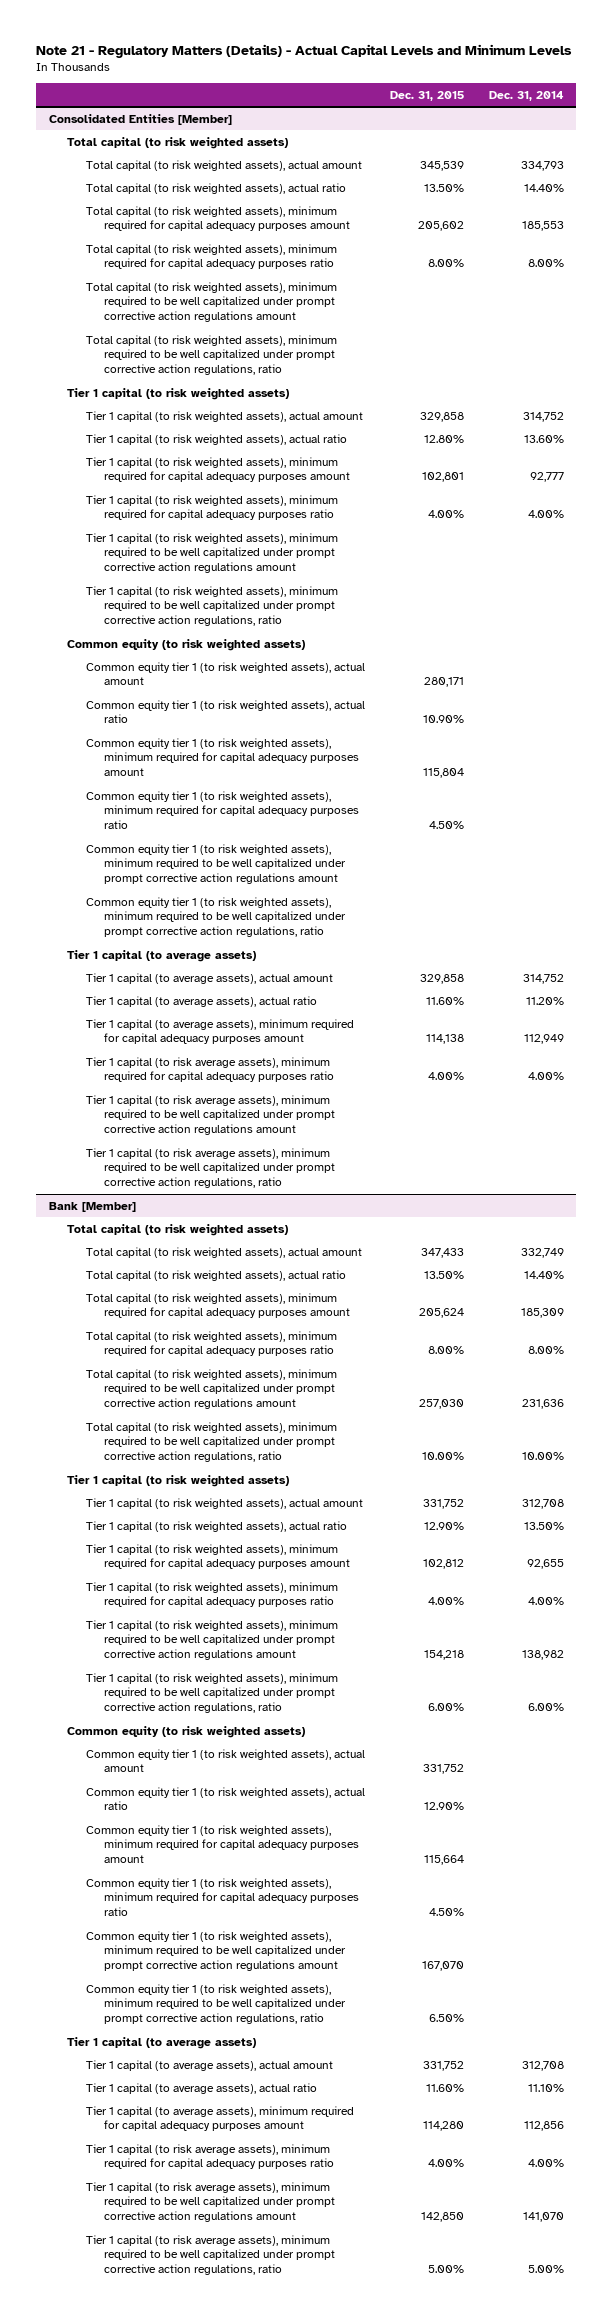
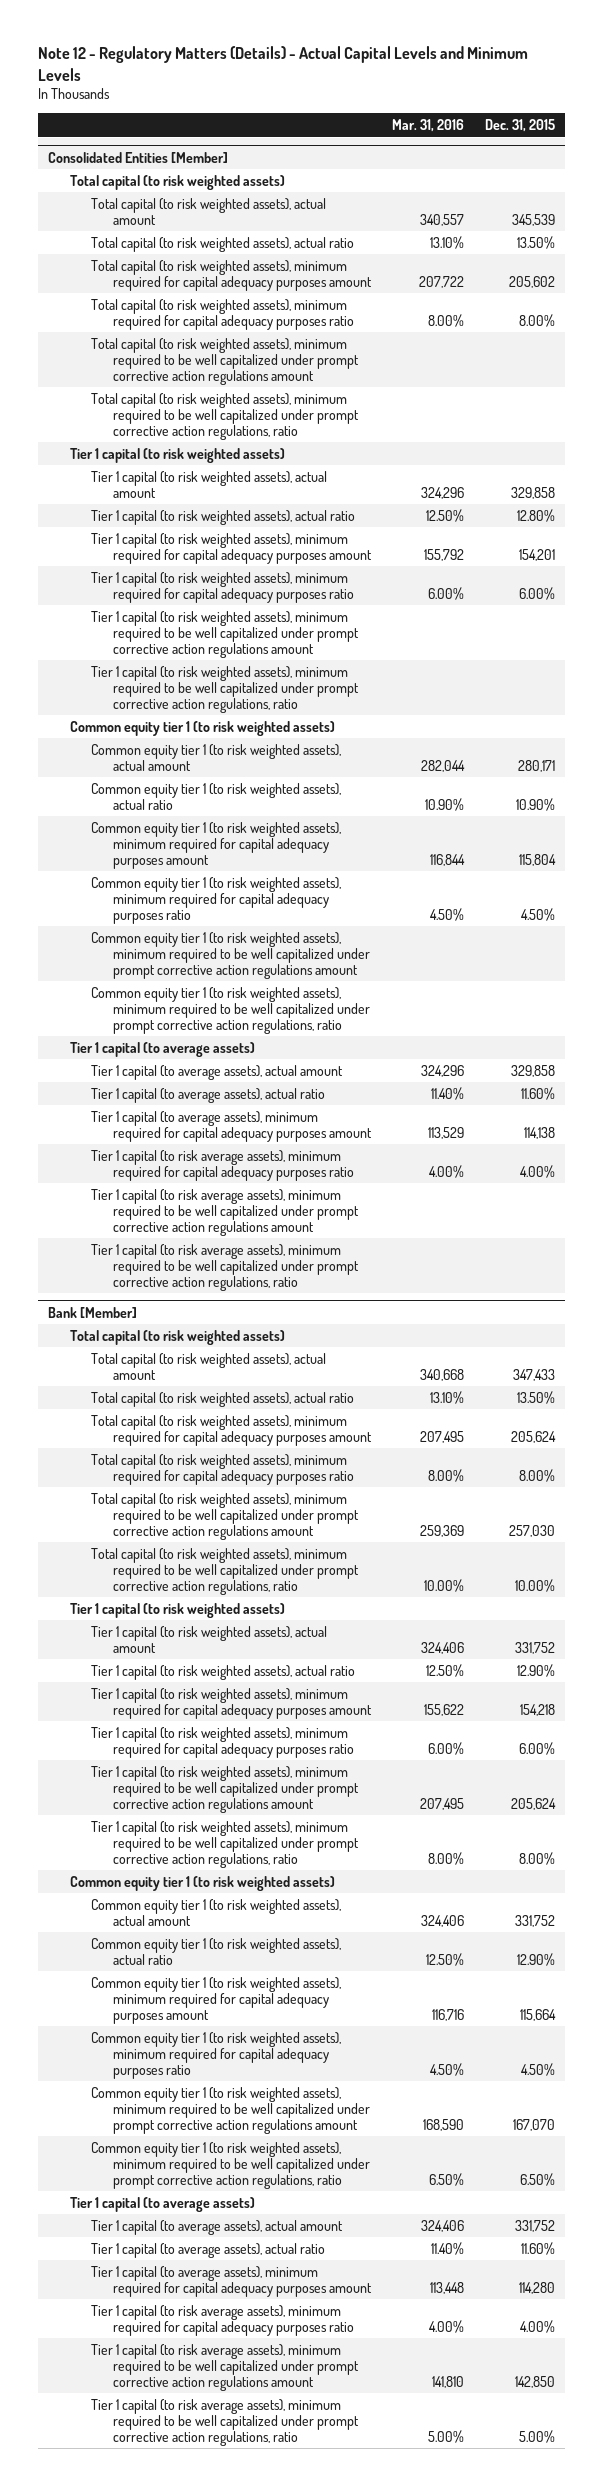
[36,43,573,58] Note 21 - Regulatory Matters (Details) - Actual Capital Levels and Minimum Levels -> [37,46,528,81] Note 12 - Regulatory Matters (Details) - Actual Capital Levels and Minimum Levels
[488,90,564,101] Dec. 31, 2014 -> none
none -> [391,118,464,132] Mar. 31, 2016
[421,472,464,483] 102,801 -> [518,548,555,561] 154,201
[427,510,464,519] 4.00% -> [518,586,555,600] 6.00%
[67,638,306,651] Common equity (to risk weighted assets) -> [69,720,335,736] Common equity tier 1 (to risk weighted assets)
[422,1559,464,1570] 102,812 -> [519,1703,555,1716] 154,218
[427,1597,464,1606] 4.00% -> [518,1741,555,1755] 6.00%
[423,1650,464,1661] 154,218 -> [510,1797,556,1810] 205,624
[427,1703,464,1712] 6.00% -> [518,1851,555,1865] 8.00%
[67,1725,306,1738] Common equity (to risk weighted assets) -> [69,1875,335,1891] Common equity tier 1 (to risk weighted assets)

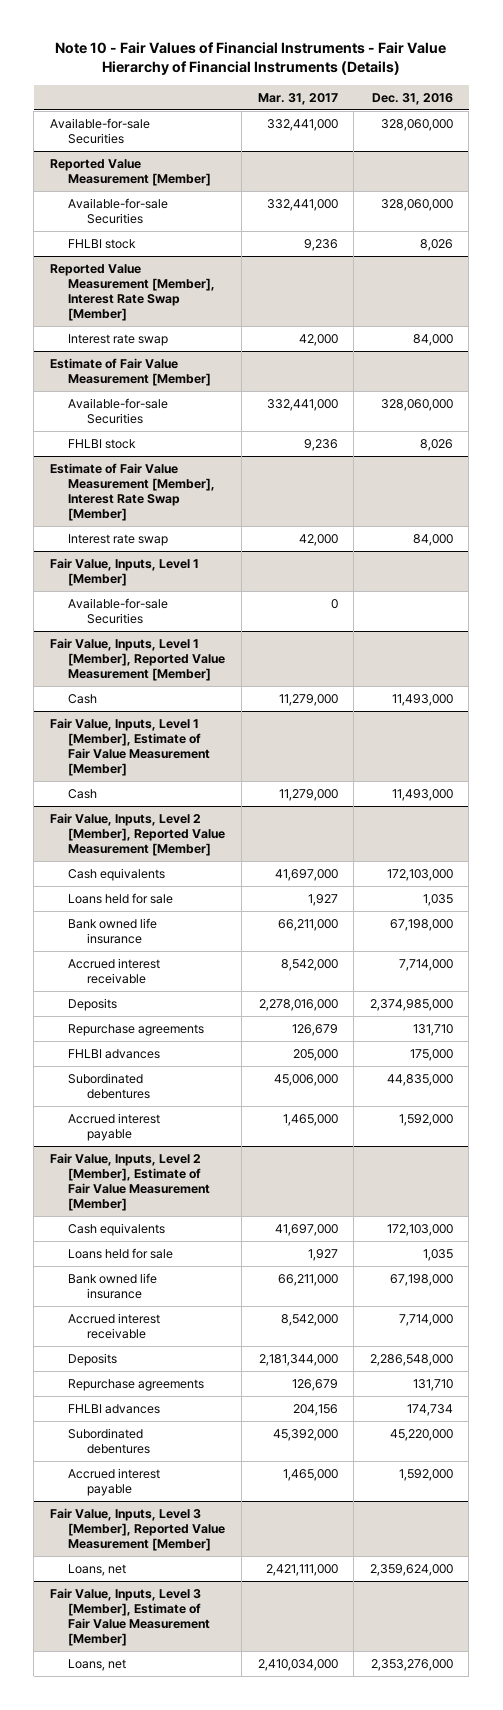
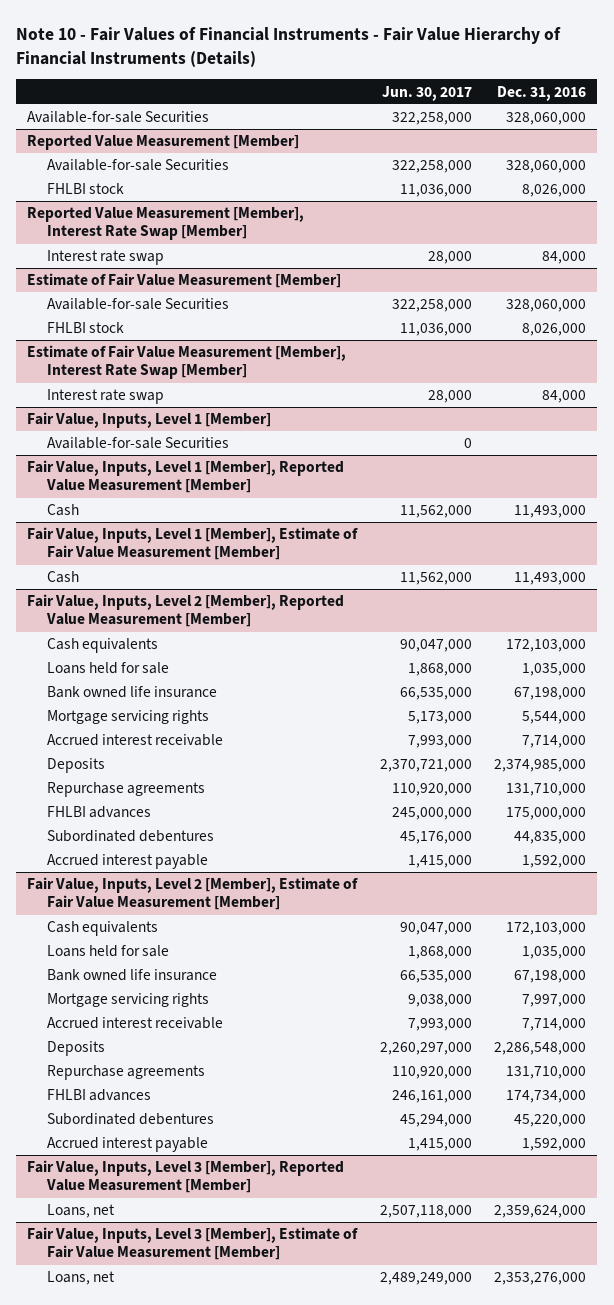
[257,92,338,105] Mar. 31, 2017 -> none
none -> [381,85,472,101] Jun. 30, 2017
[419,238,453,251] 8,026 -> [522,184,587,198] 8,026,000
[419,438,453,451] 8,026 -> [522,323,587,337] 8,026,000
[422,893,453,906] 1,035 -> [522,663,587,677] 1,035,000
none -> [47,710,210,725] Mortgage servicing rights
[412,1023,453,1036] 131,710 -> [506,783,587,797] 131,710,000
[409,1048,453,1061] 175,000 -> [506,807,587,821] 175,000,000
[422,1248,453,1261] 1,035 -> [522,946,587,960] 1,035,000
none -> [47,993,210,1008] Mortgage servicing rights
[412,1378,453,1391] 131,710 -> [506,1066,587,1080] 131,710,000
[406,1403,453,1416] 174,734 -> [506,1090,587,1104] 174,734,000

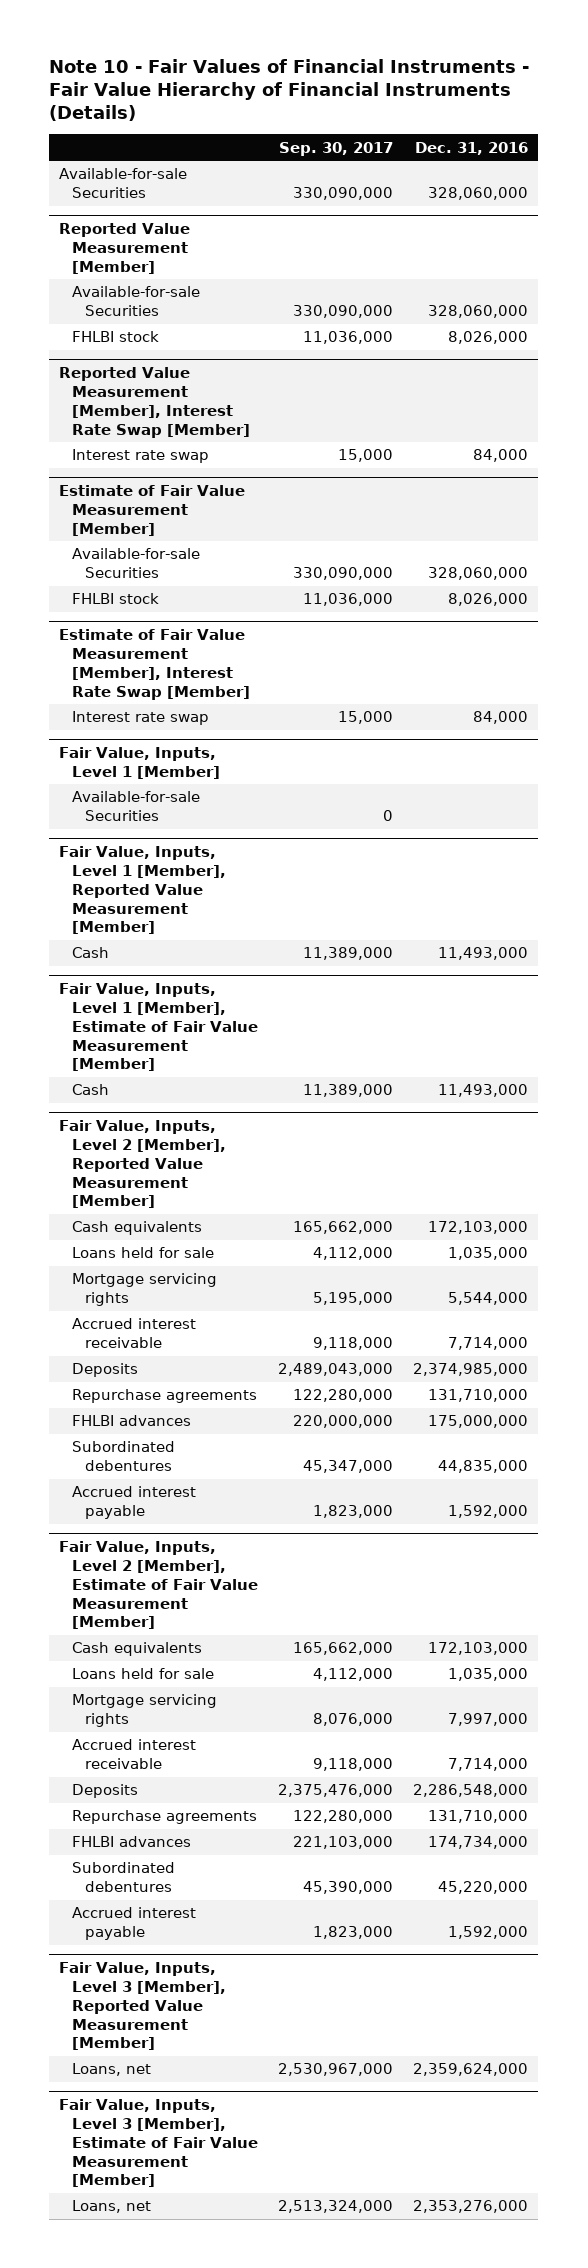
[381,85,472,101] Jun. 30, 2017 -> none
none -> [279,141,394,156] Sep. 30, 2017
[47,686,218,699] Bank owned life insurance -> none
[47,969,218,982] Bank owned life insurance -> none

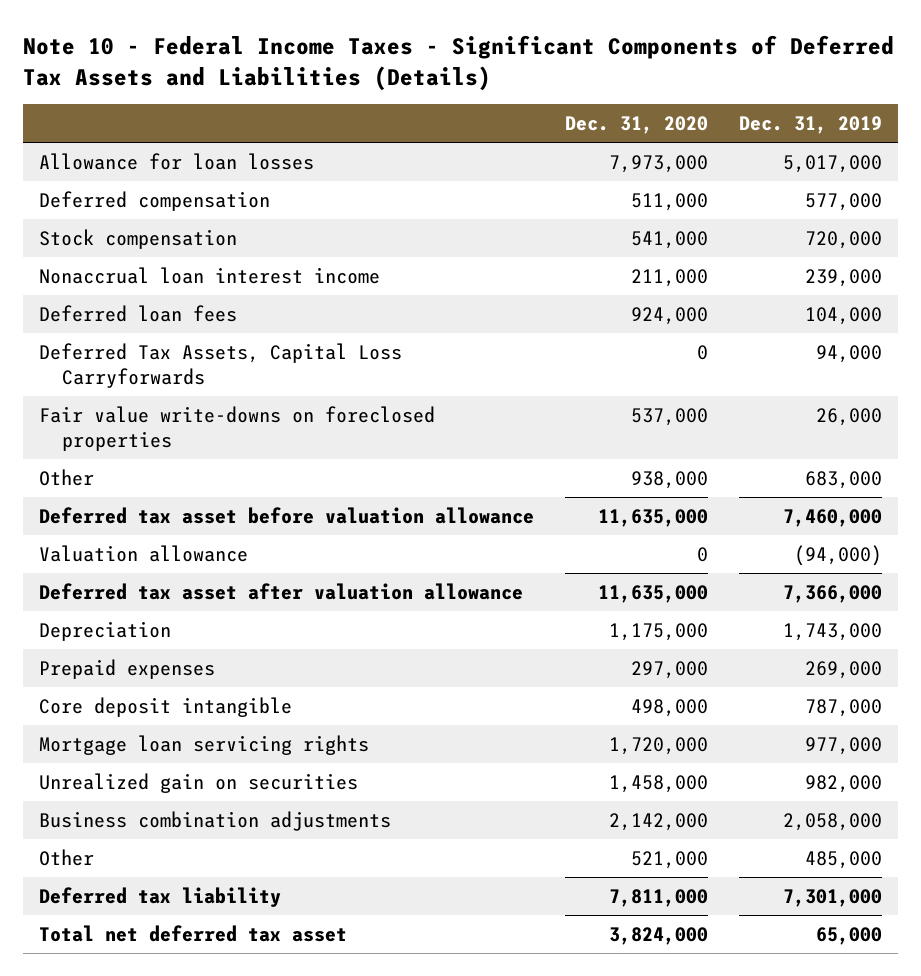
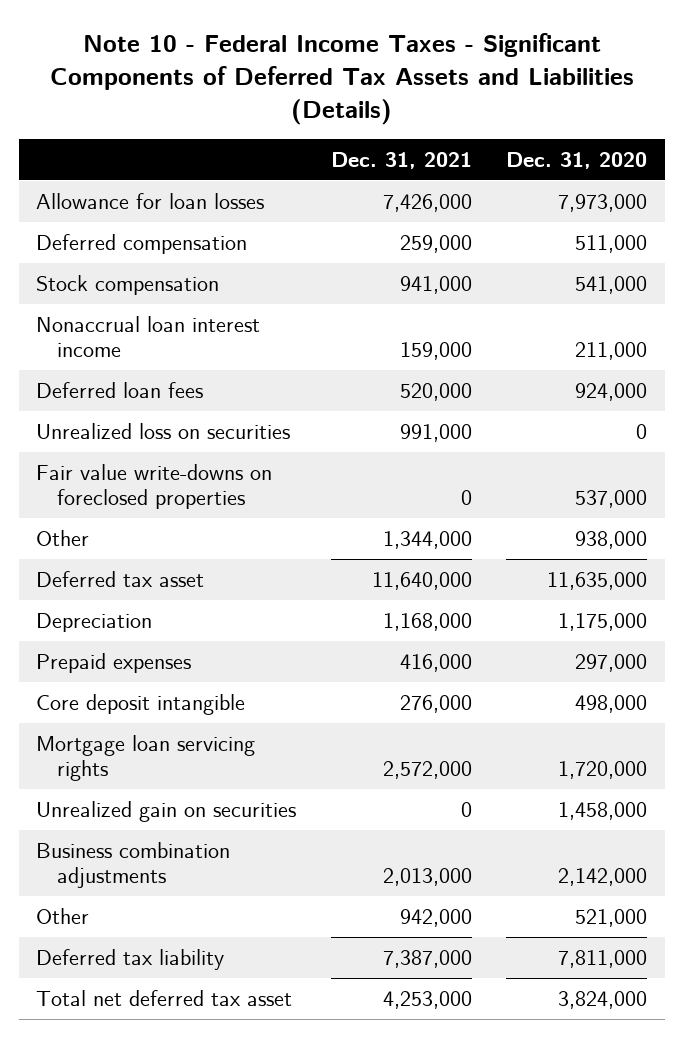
[739,116,883,135] Dec. 31, 2019 -> none
none -> [330,151,472,169] Dec. 31, 2021
[38,342,402,388] Deferred Tax Assets, Capital Loss Carryforwards -> none
none -> [35,422,290,439] Unrealized loss on securities
[38,544,248,562] Valuation allowance -> none
[38,582,523,600] Deferred tax asset after valuation allowance -> none
[38,506,534,524] Deferred tax asset before valuation allowance -> [35,570,204,587] Deferred tax asset

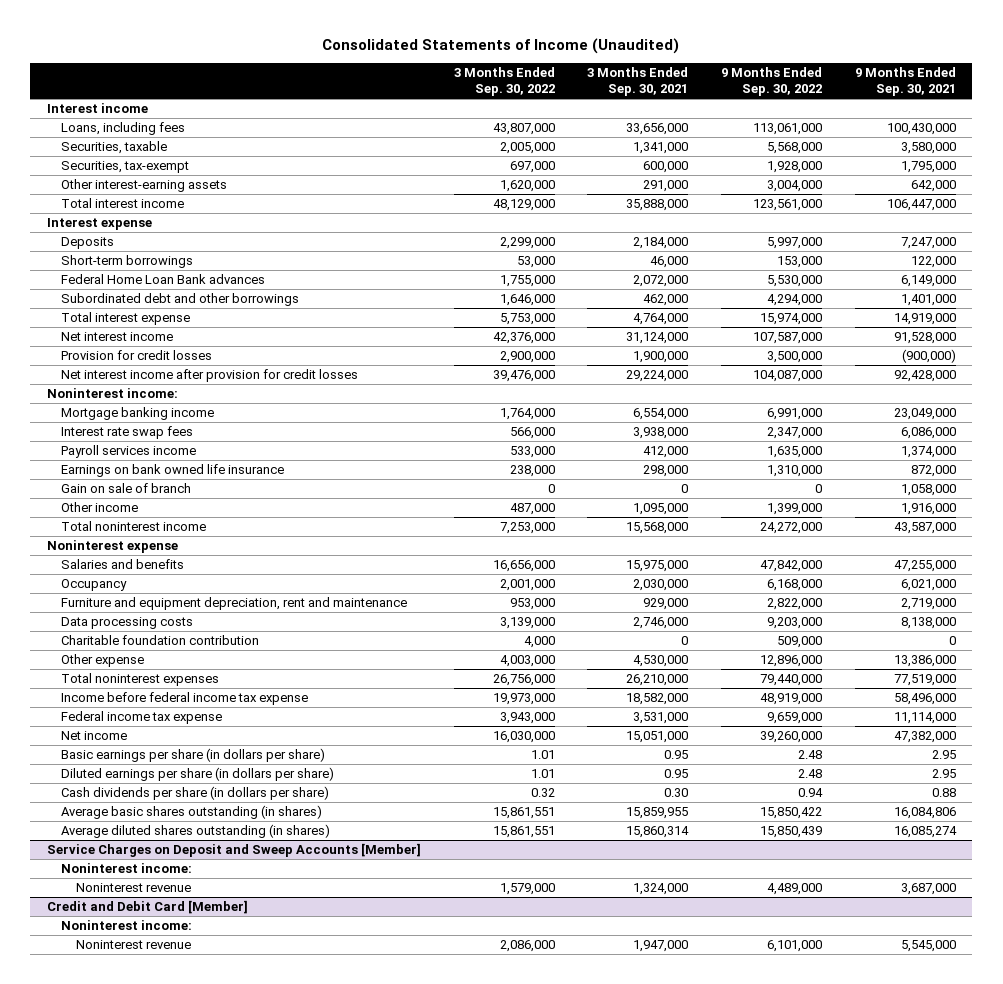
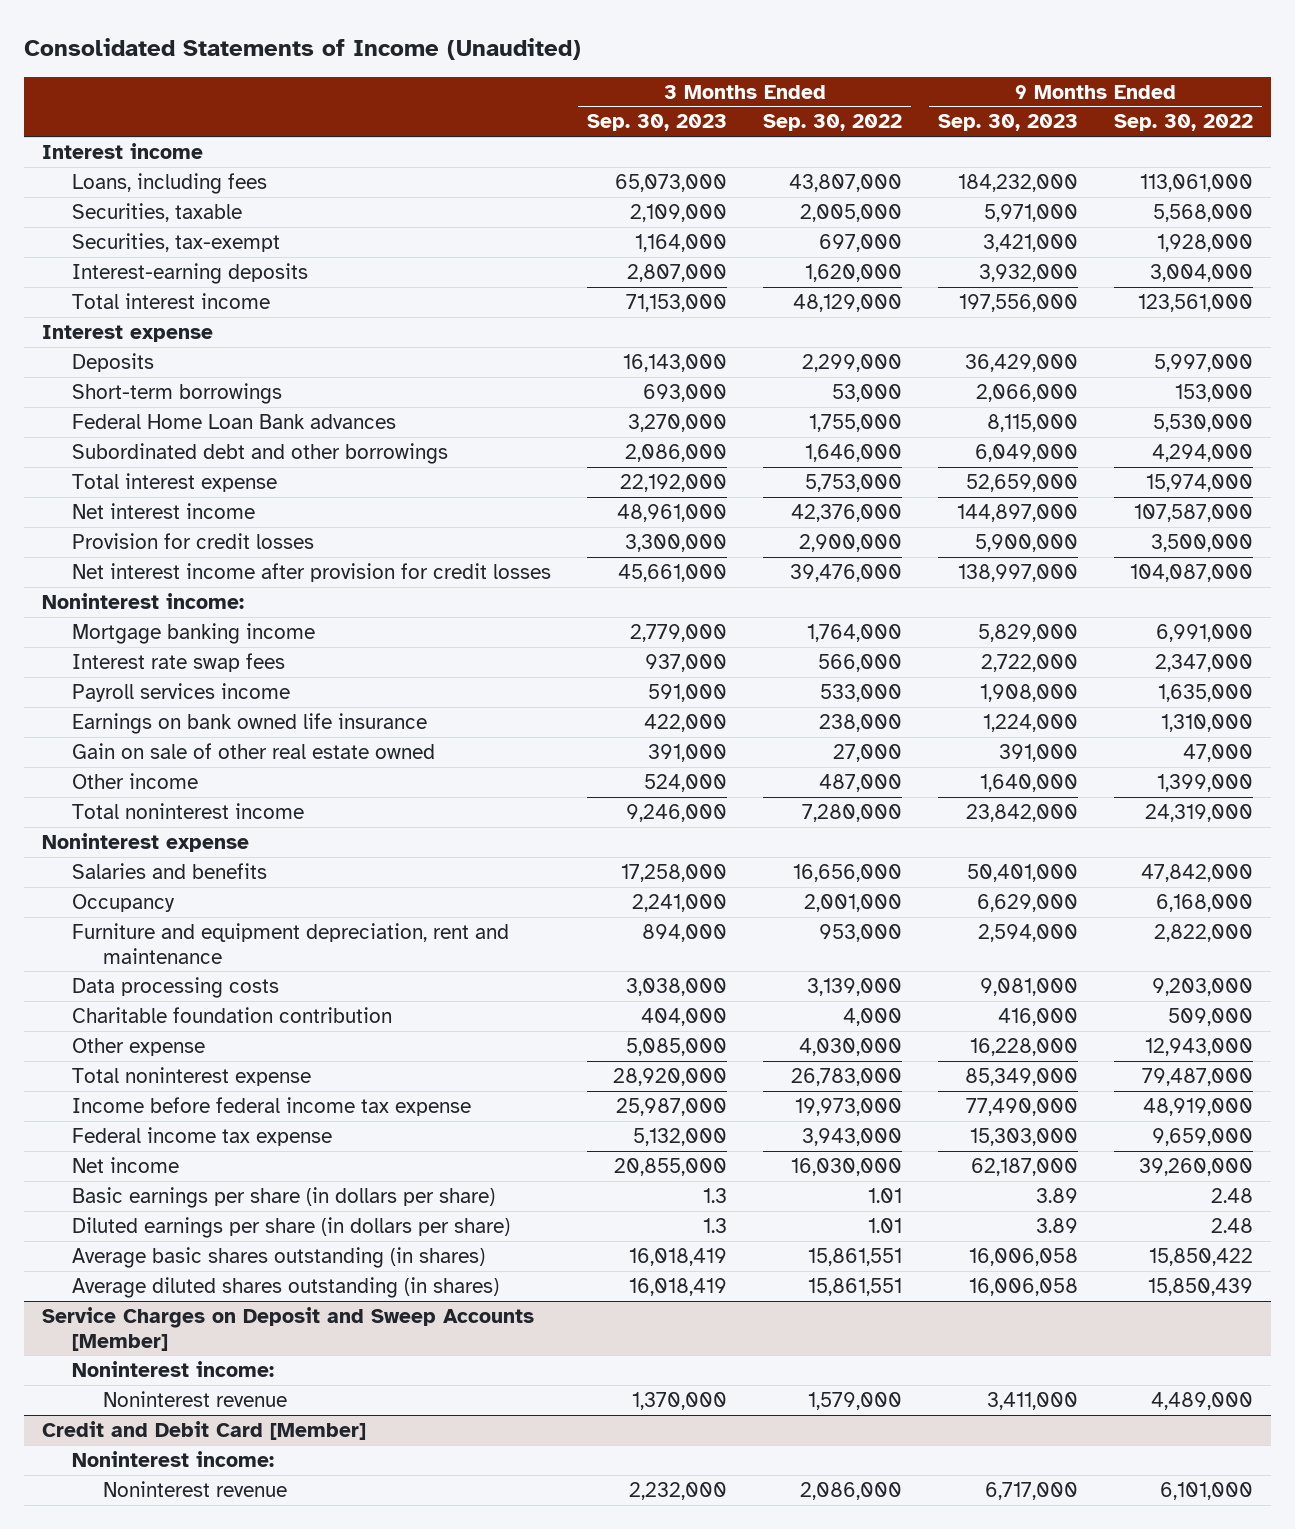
[587,67,689,97] 3 Months Ended Sep. 30, 2021 -> none
[854,67,956,97] 9 Months Ended Sep. 30, 2021 -> none
none -> [587,114,728,132] Sep. 30, 2023
none -> [938,114,1079,132] Sep. 30, 2023
[61,179,228,193] Other interest-earning assets -> [72,262,309,284] Interest-earning deposits
[61,483,192,494] Gain on sale of branch -> none
none -> [72,742,436,759] Gain on sale of other real estate owned
[499,522,555,535] 7,253,000 -> [802,803,903,822] 7,280,000
[760,522,823,535] 24,272,000 -> [1145,803,1254,822] 24,319,000
[499,655,555,668] 4,003,000 -> [799,1037,903,1056] 4,030,000
[760,655,823,668] 12,896,000 -> [1145,1037,1254,1056] 12,943,000
[61,673,220,687] Total noninterest expenses -> [72,1066,312,1086] Total noninterest expense
[492,674,555,687] 26,756,000 -> [791,1067,903,1086] 26,783,000
[760,674,823,687] 79,440,000 -> [1142,1067,1254,1086] 79,487,000
[61,786,330,801] Cash dividends per share (in dollars per share) -> none

